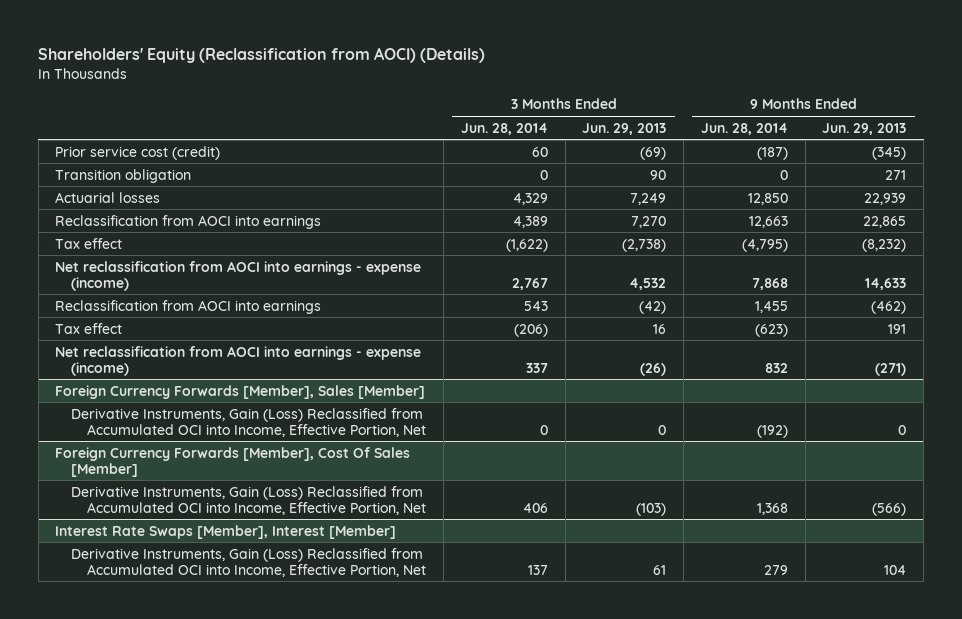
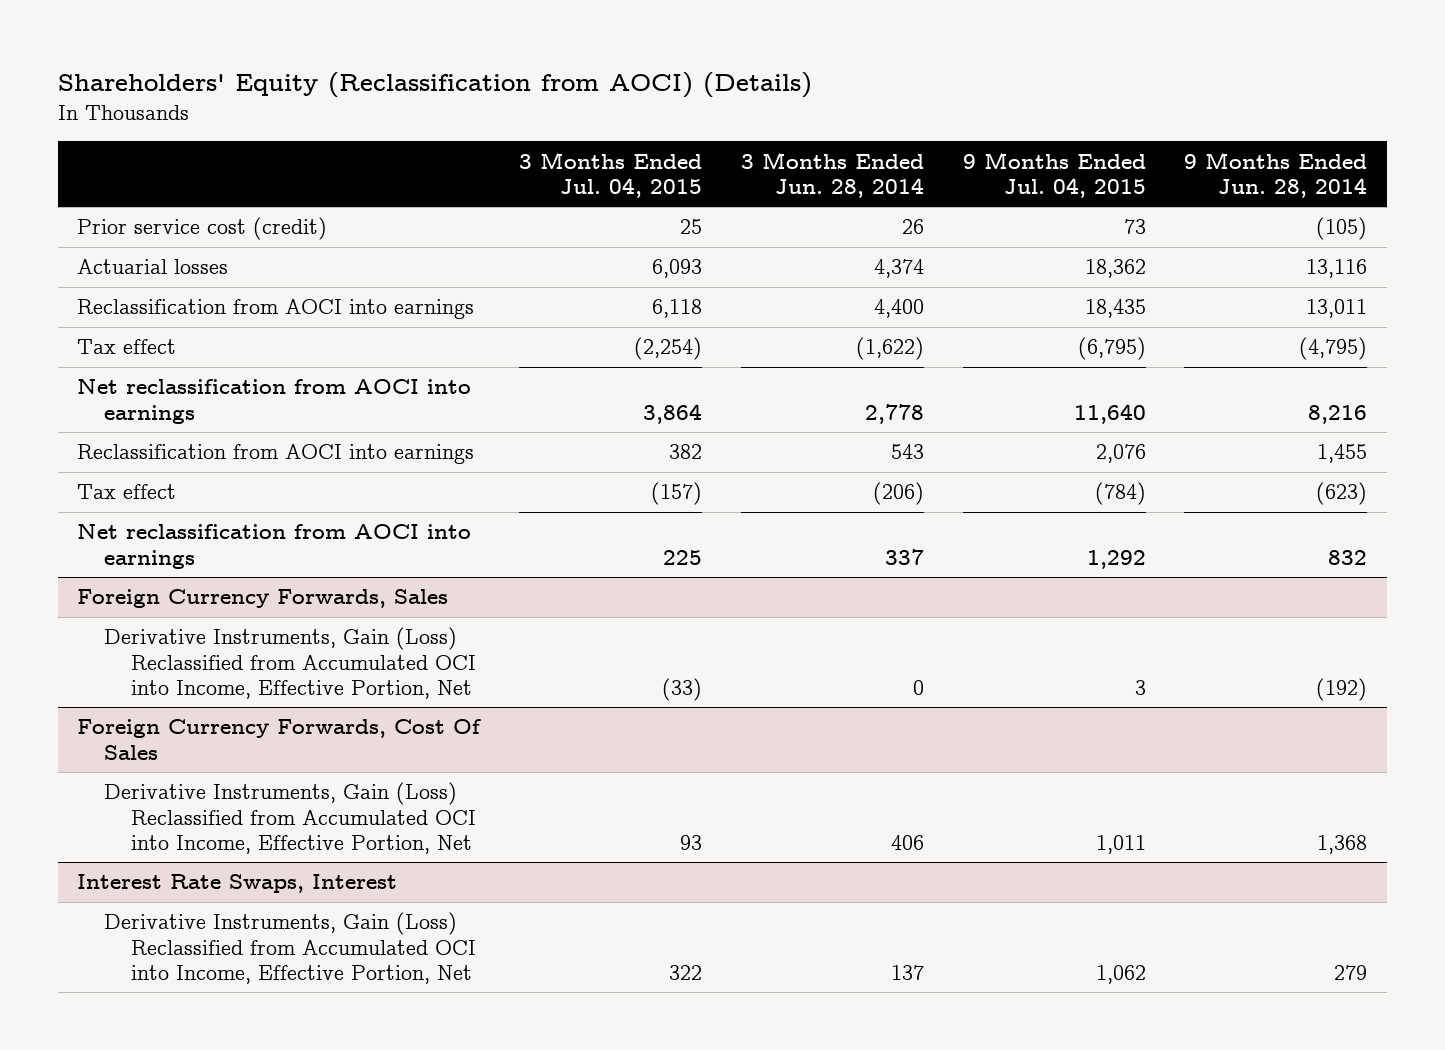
[582,122,667,135] Jun. 29, 2013 -> none
[822,122,907,135] Jun. 29, 2013 -> none
none -> [519,151,703,198] 3 Months Ended Jul. 04, 2015
none -> [962,151,1146,198] 9 Months Ended Jul. 04, 2015
[55,168,192,183] Transition obligation -> none
[531,146,548,157] 60 -> [901,219,924,235] 26
[756,146,788,160] (187) -> [1316,217,1368,241] (105)
[512,192,548,205] 4,329 -> [873,259,924,279] 4,374
[747,192,788,205] 12,850 -> [1306,259,1368,279] 13,116
[512,215,548,228] 4,389 -> [873,299,924,319] 4,400
[748,215,788,228] 12,663 -> [1306,299,1368,319] 13,011
[55,260,422,291] Net reclassification from AOCI into earnings - expense (income) -> [77,379,472,424] Net reclassification from AOCI into earnings
[511,277,548,290] 2,767 -> [864,403,924,424] 2,778
[751,277,788,290] 7,868 -> [1308,404,1368,424] 8,216
[55,345,422,376] Net reclassification from AOCI into earnings - expense (income) -> [77,524,472,569] Net reclassification from AOCI into earnings
[55,384,426,399] Foreign Currency Forwards [Member], Sales [Member] -> [77,589,449,609] Foreign Currency Forwards, Sales
[55,446,411,477] Foreign Currency Forwards [Member], Cost Of Sales [Member] -> [77,719,482,760] Foreign Currency Forwards, Cost Of Sales
[55,524,397,539] Interest Rate Swaps [Member], Interest [Member] -> [77,874,398,894] Interest Rate Swaps, Interest

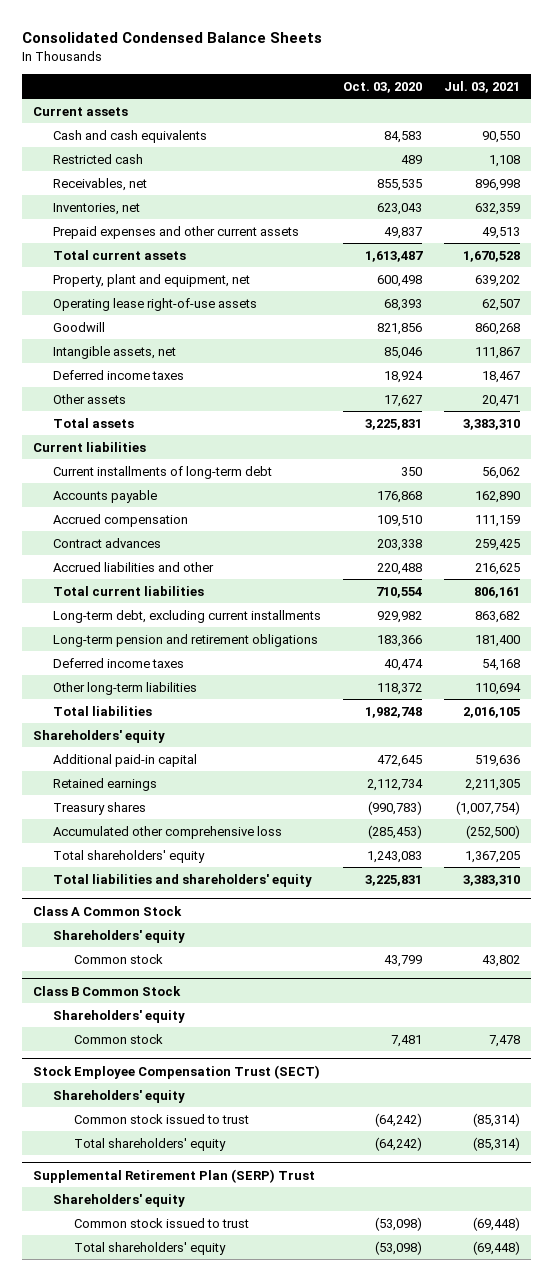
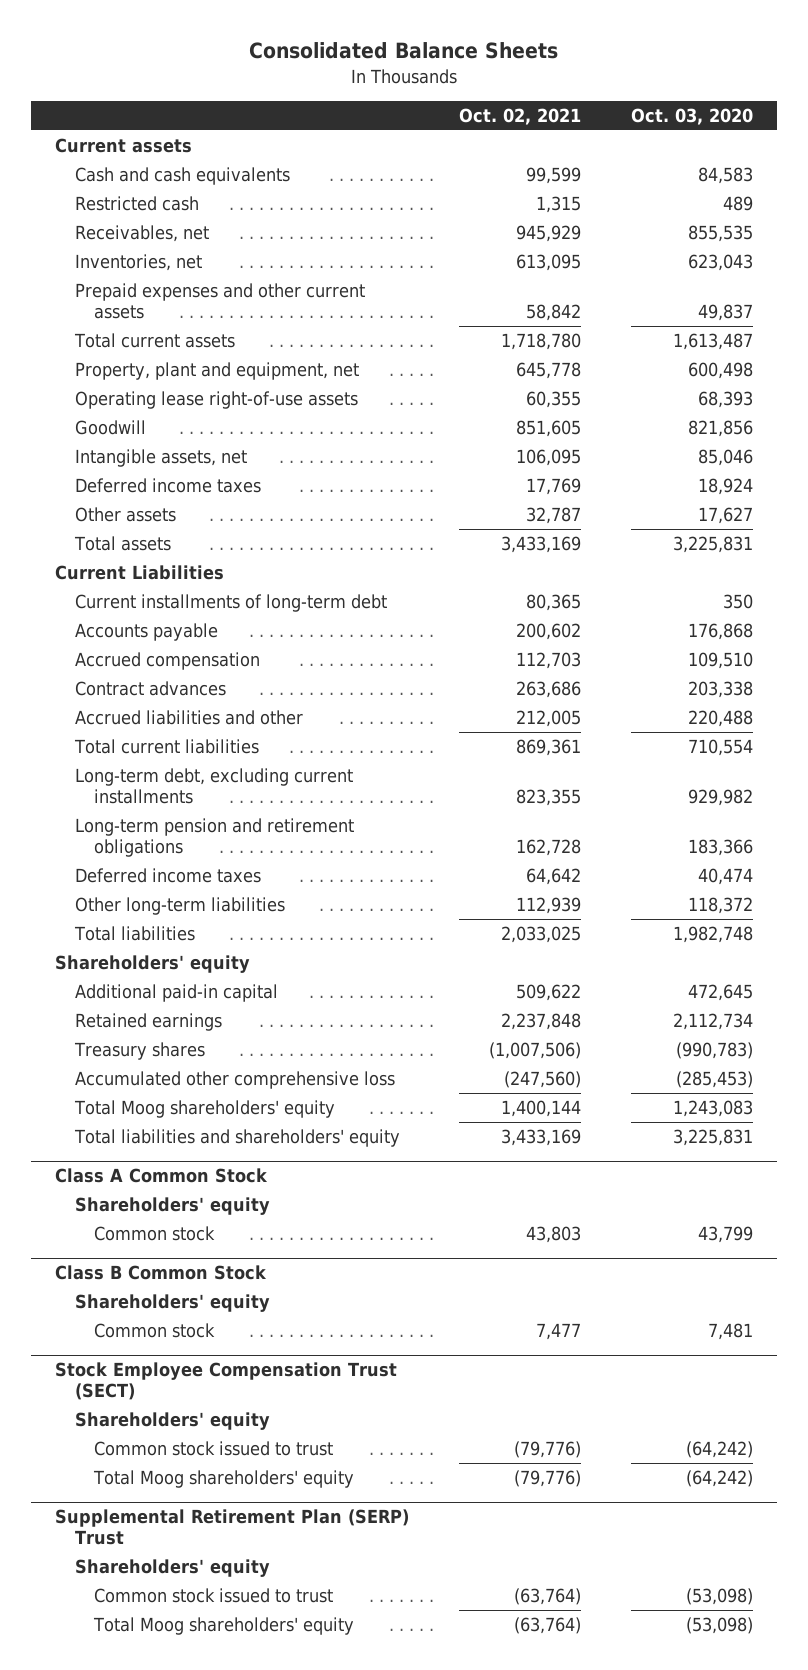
[22,31,323,43] Consolidated Condensed Balance Sheets -> [248,42,558,60] Consolidated Balance Sheets
[444,80,521,93] Jul. 03, 2021 -> none
none -> [458,107,581,125] Oct. 02, 2021
[33,441,147,452] Current liabilities -> [55,565,225,581] Current Liabilities
[53,849,206,863] Total shareholders' equity -> [73,1100,335,1119] Total Moog shareholders' equity
[73,1137,226,1151] Total shareholders' equity -> [93,1470,355,1489] Total Moog shareholders' equity
[73,1241,226,1255] Total shareholders' equity -> [93,1617,355,1636] Total Moog shareholders' equity

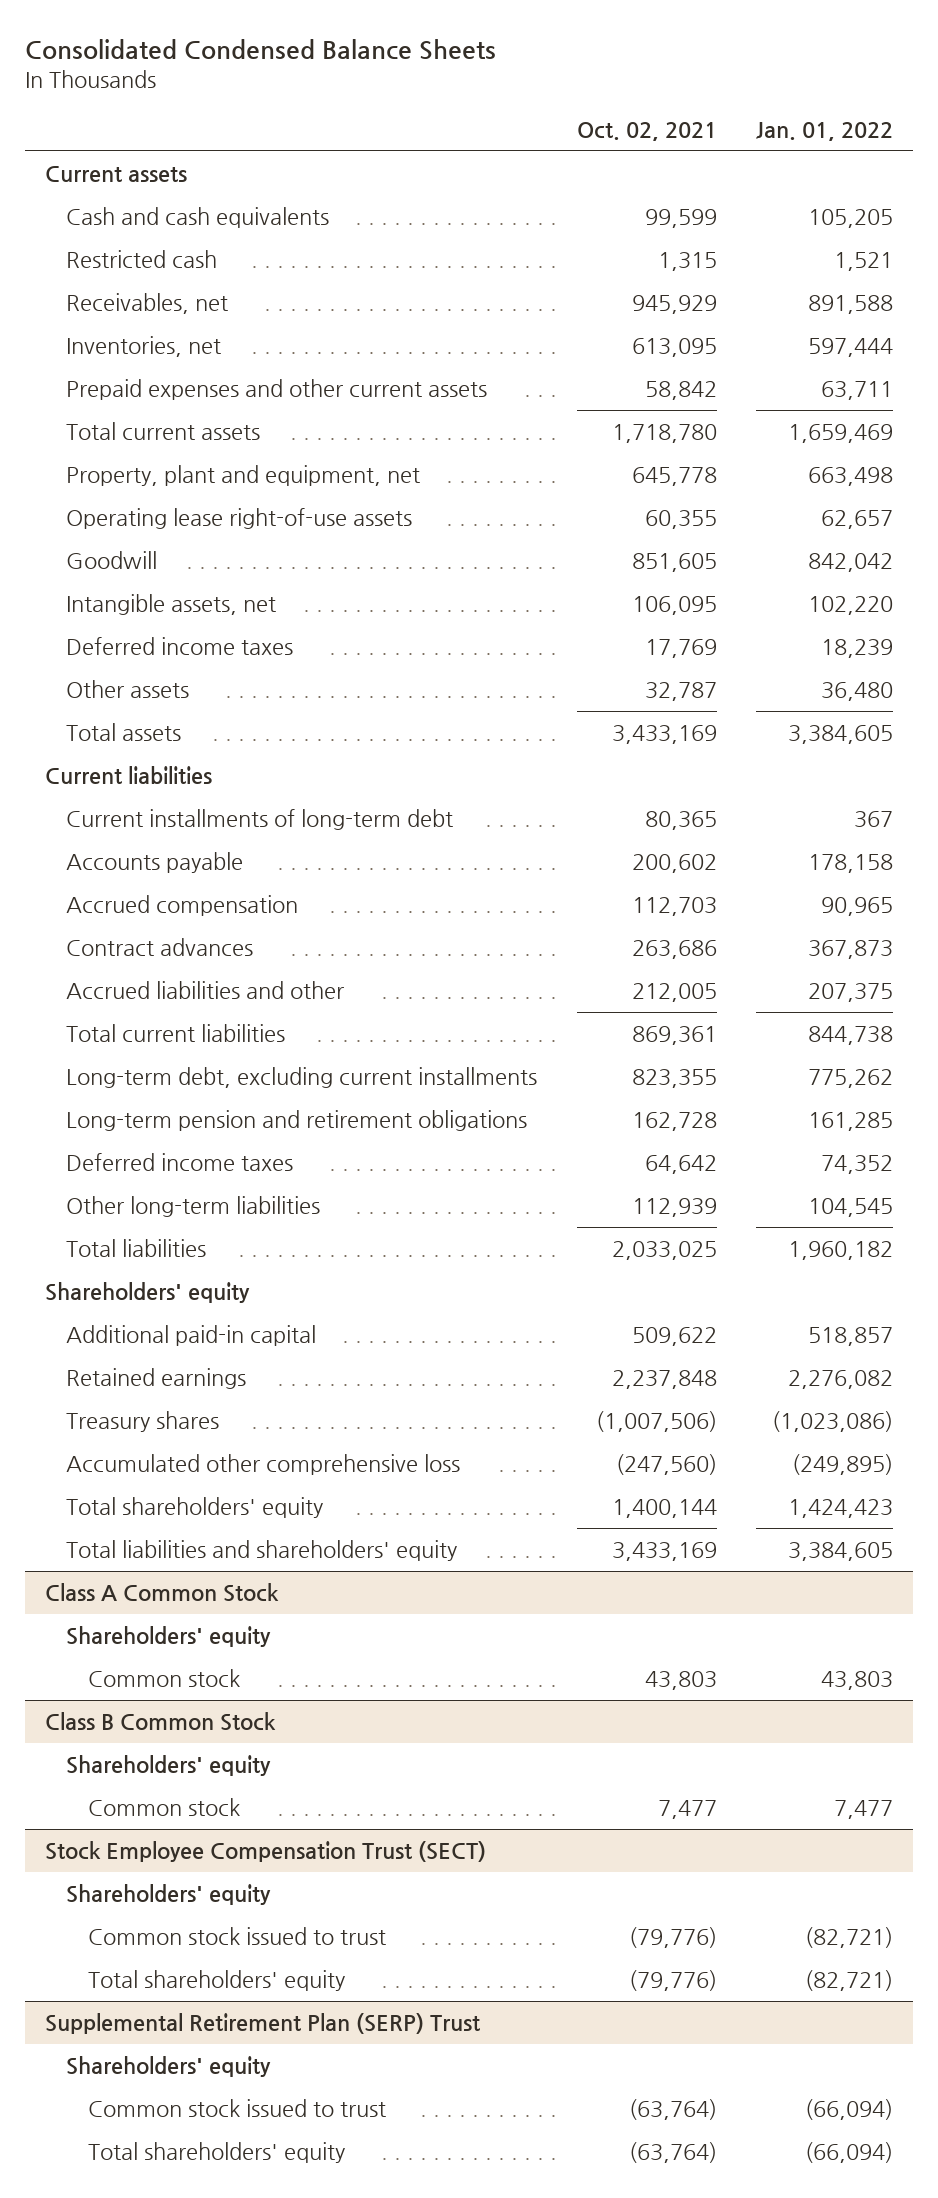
[248,42,558,60] Consolidated Balance Sheets -> [24,38,496,60] Consolidated Condensed Balance Sheets
[630,107,753,125] Oct. 03, 2020 -> none
none -> [756,121,894,141] Jan. 01, 2022
[55,565,225,581] Current Liabilities -> [44,765,212,784] Current liabilities
[73,1100,335,1119] Total Moog shareholders' equity -> [66,1496,324,1518] Total shareholders' equity
[93,1470,355,1489] Total Moog shareholders' equity -> [88,1969,346,1991] Total shareholders' equity
[93,1617,355,1636] Total Moog shareholders' equity -> [88,2141,346,2163] Total shareholders' equity

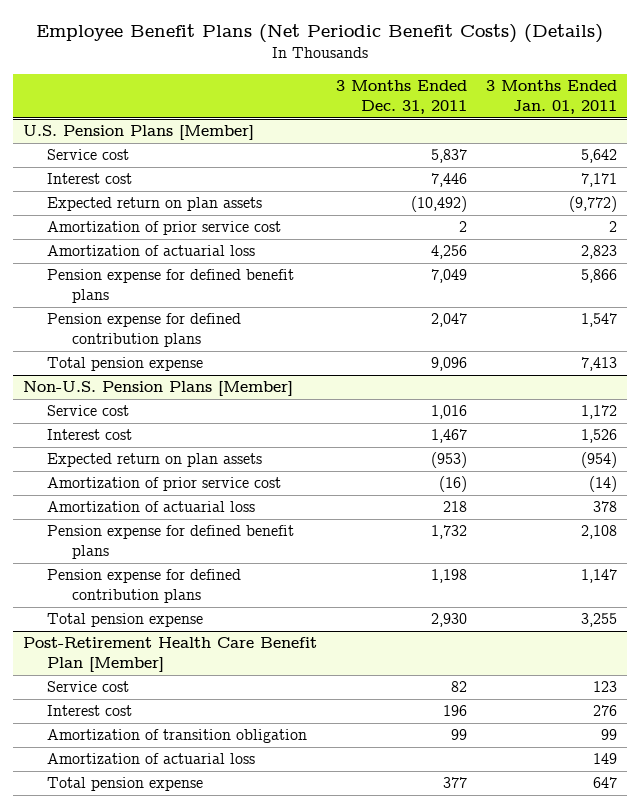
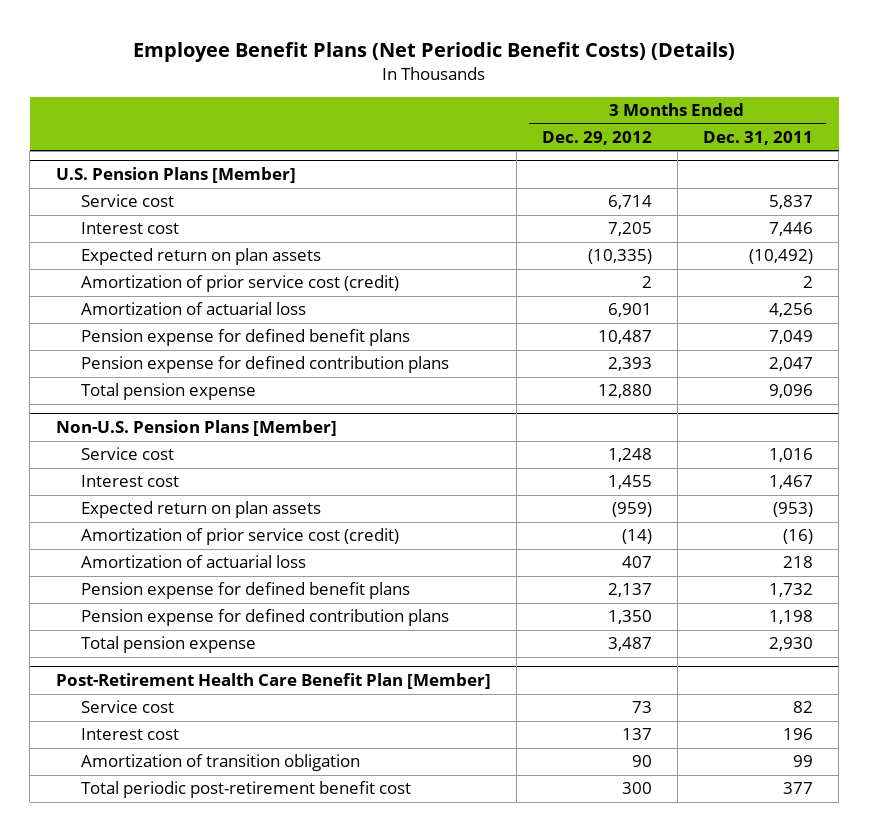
[485,80,617,115] 3 Months Ended Jan. 01, 2011 -> none
none -> [541,130,652,145] Dec. 29, 2012
[47,221,282,236] Amortization of prior service cost -> [81,275,400,293] Amortization of prior service cost (credit)
[47,477,282,492] Amortization of prior service cost -> [81,528,400,546] Amortization of prior service cost (credit)
[47,753,256,765] Amortization of actuarial loss -> none
[47,777,204,792] Total pension expense -> [81,781,412,799] Total periodic post-retirement benefit cost

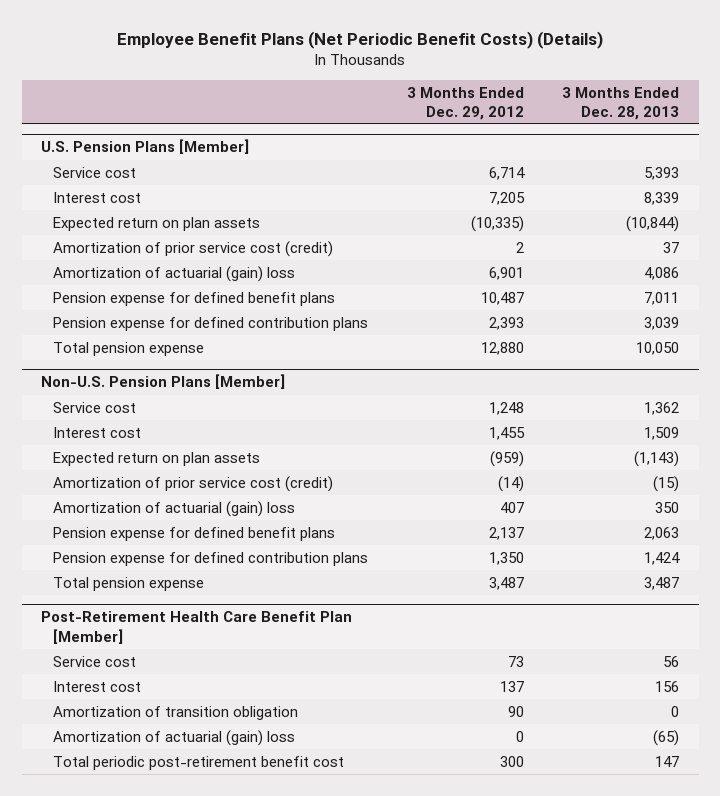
[702,130,813,145] Dec. 31, 2011 -> none
none -> [562,86,680,120] 3 Months Ended Dec. 28, 2013
[81,302,307,316] Amortization of actuarial loss -> [53,265,296,282] Amortization of actuarial (gain) loss
[81,555,307,569] Amortization of actuarial loss -> [53,500,296,517] Amortization of actuarial (gain) loss
none -> [53,729,296,746] Amortization of actuarial (gain) loss

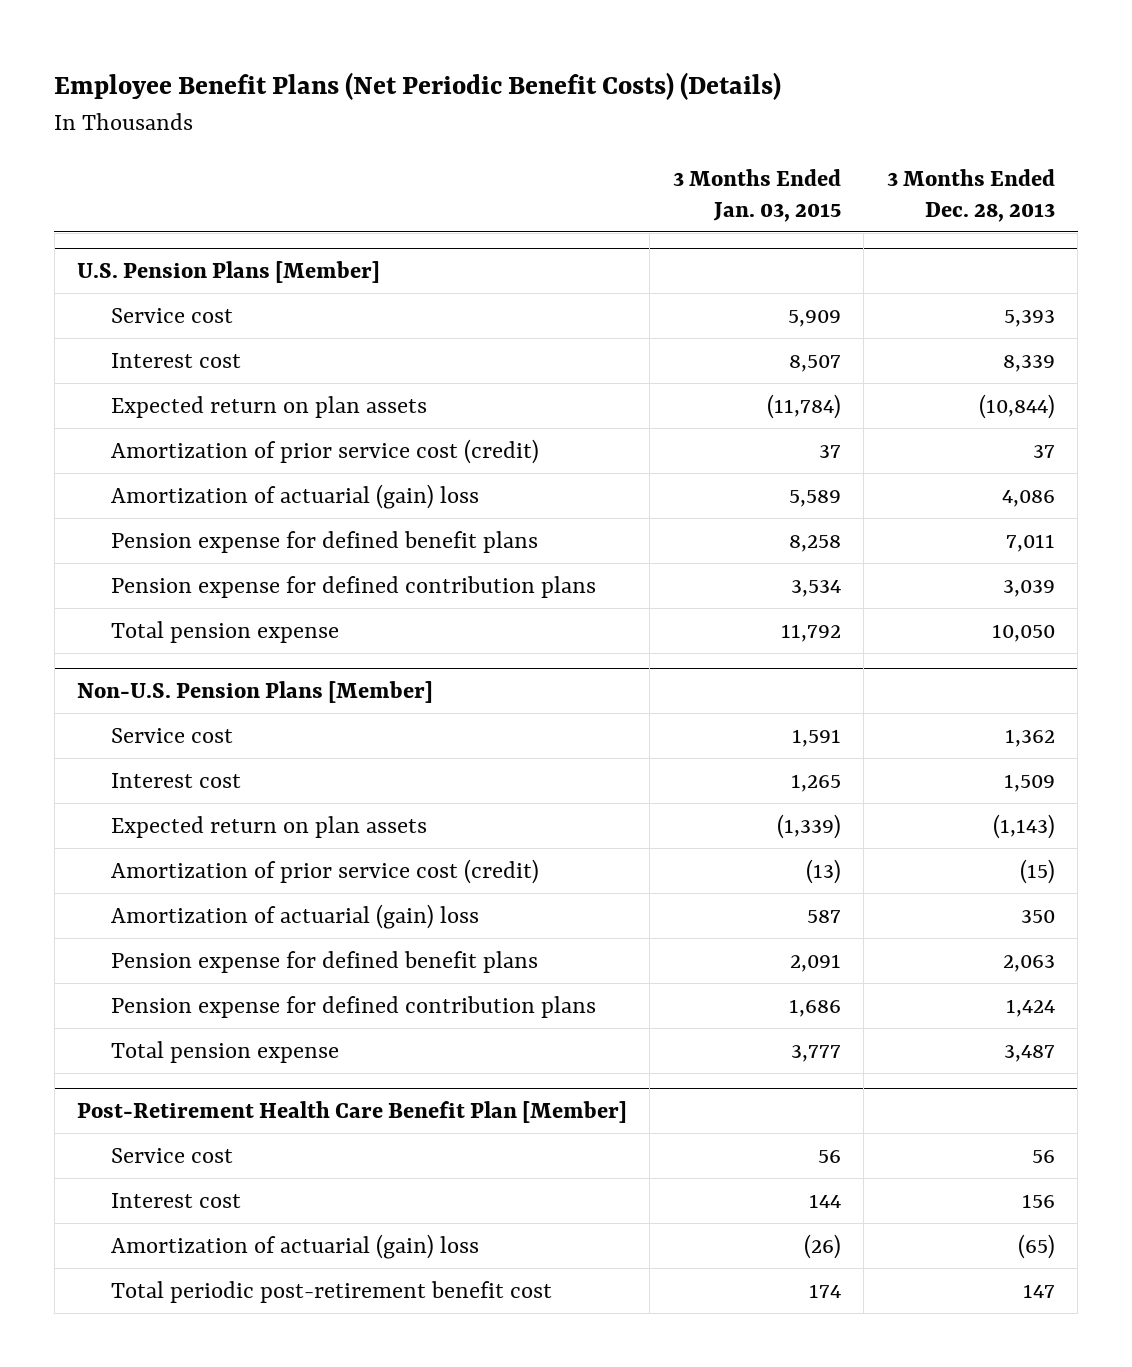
[406,86,524,120] 3 Months Ended Dec. 29, 2012 -> none
none -> [672,168,841,222] 3 Months Ended Jan. 03, 2015
[53,705,299,720] Amortization of transition obligation -> none

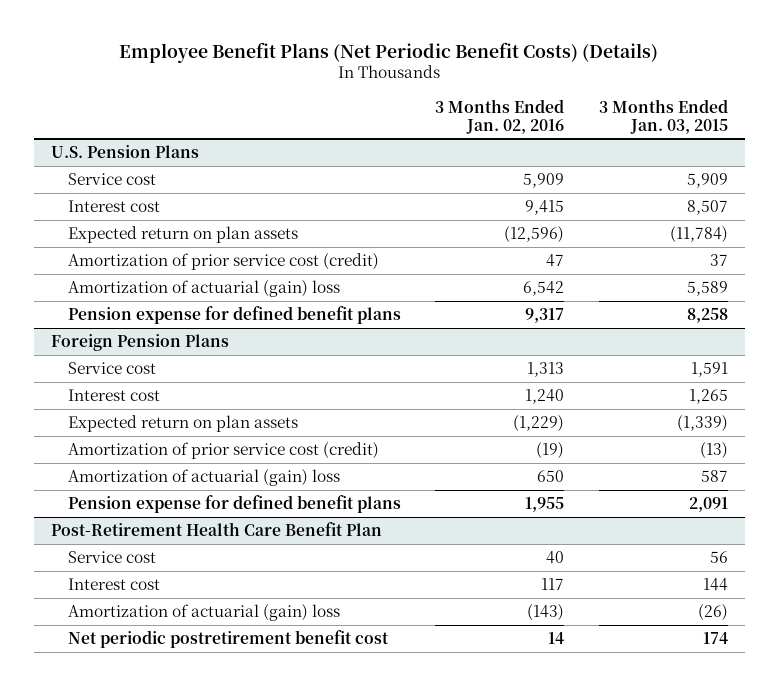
[886,168,1055,222] 3 Months Ended Dec. 28, 2013 -> none
none -> [435,98,565,134] 3 Months Ended Jan. 02, 2016
[76,261,380,284] U.S. Pension Plans [Member] -> [51,144,200,158] U.S. Pension Plans
[111,575,597,598] Pension expense for defined contribution plans -> none
[111,620,340,643] Total pension expense -> none
[76,681,433,704] Non-U.S. Pension Plans [Member] -> [51,333,230,351] Foreign Pension Plans
[111,995,597,1018] Pension expense for defined contribution plans -> none
[111,1040,340,1063] Total pension expense -> none
[76,1101,627,1124] Post-Retirement Health Care Benefit Plan [Member] -> [51,521,383,536] Post-Retirement Health Care Benefit Plan
[111,1280,553,1303] Total periodic post-retirement benefit cost -> [67,629,389,648] Net periodic postretirement benefit cost

